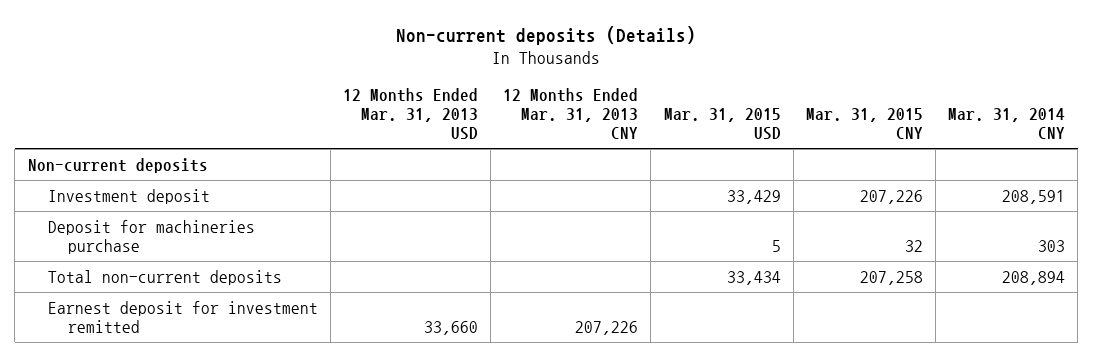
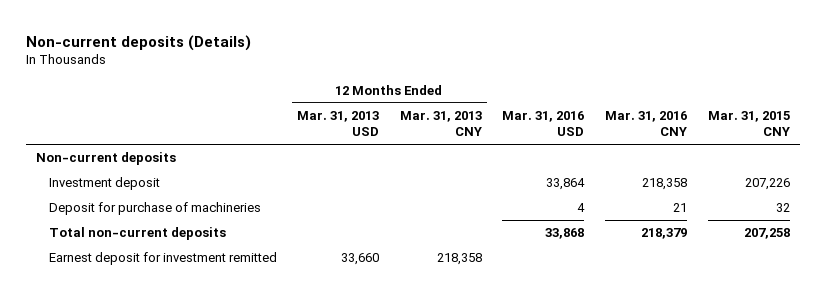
[663,108,781,141] Mar. 31, 2015 USD -> none
[948,108,1066,140] Mar. 31, 2014 CNY -> none
none -> [502,110,585,137] Mar. 31, 2016 USD
none -> [604,110,687,137] Mar. 31, 2016 CNY
[47,219,255,254] Deposit for machineries purchase -> [48,202,261,216] Deposit for purchase of machineries
[575,320,639,335] 207,226 -> [436,253,482,266] 218,358

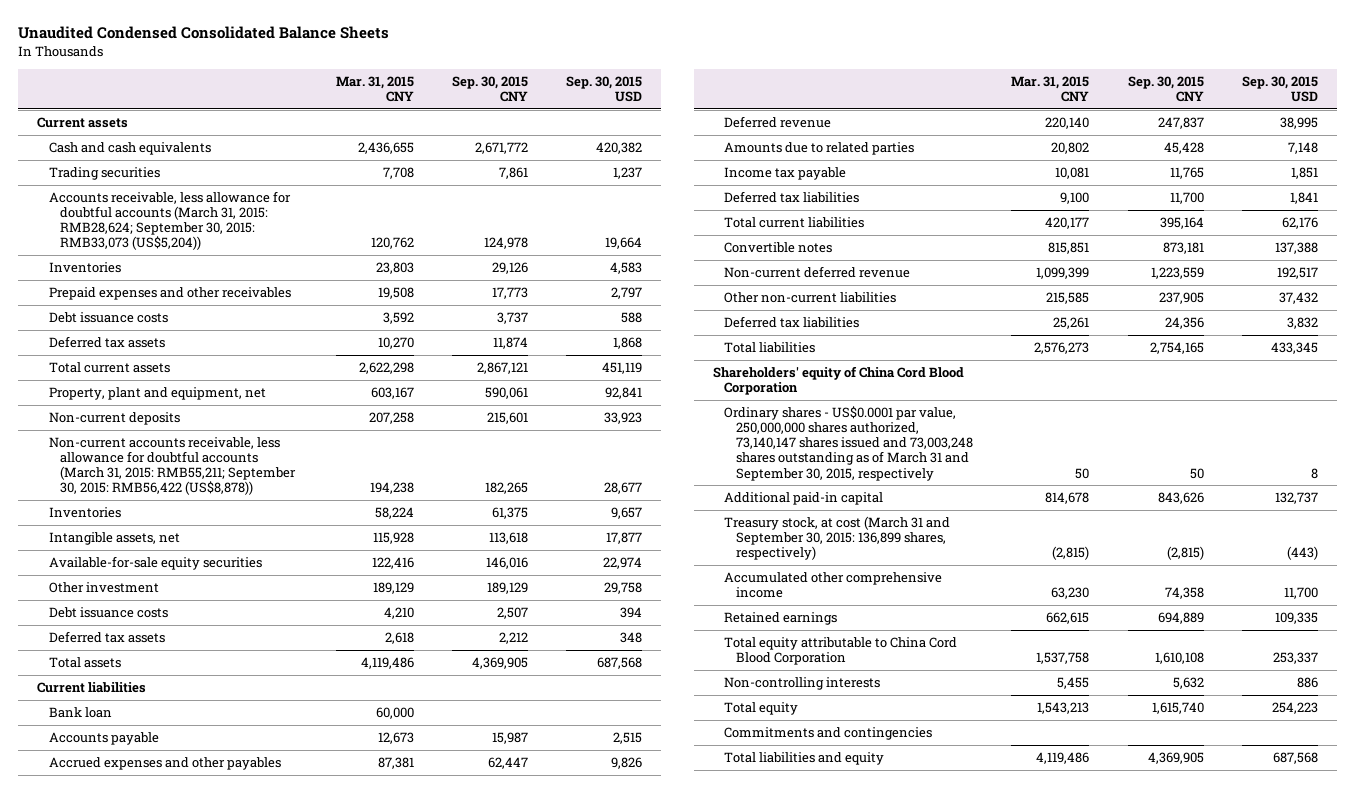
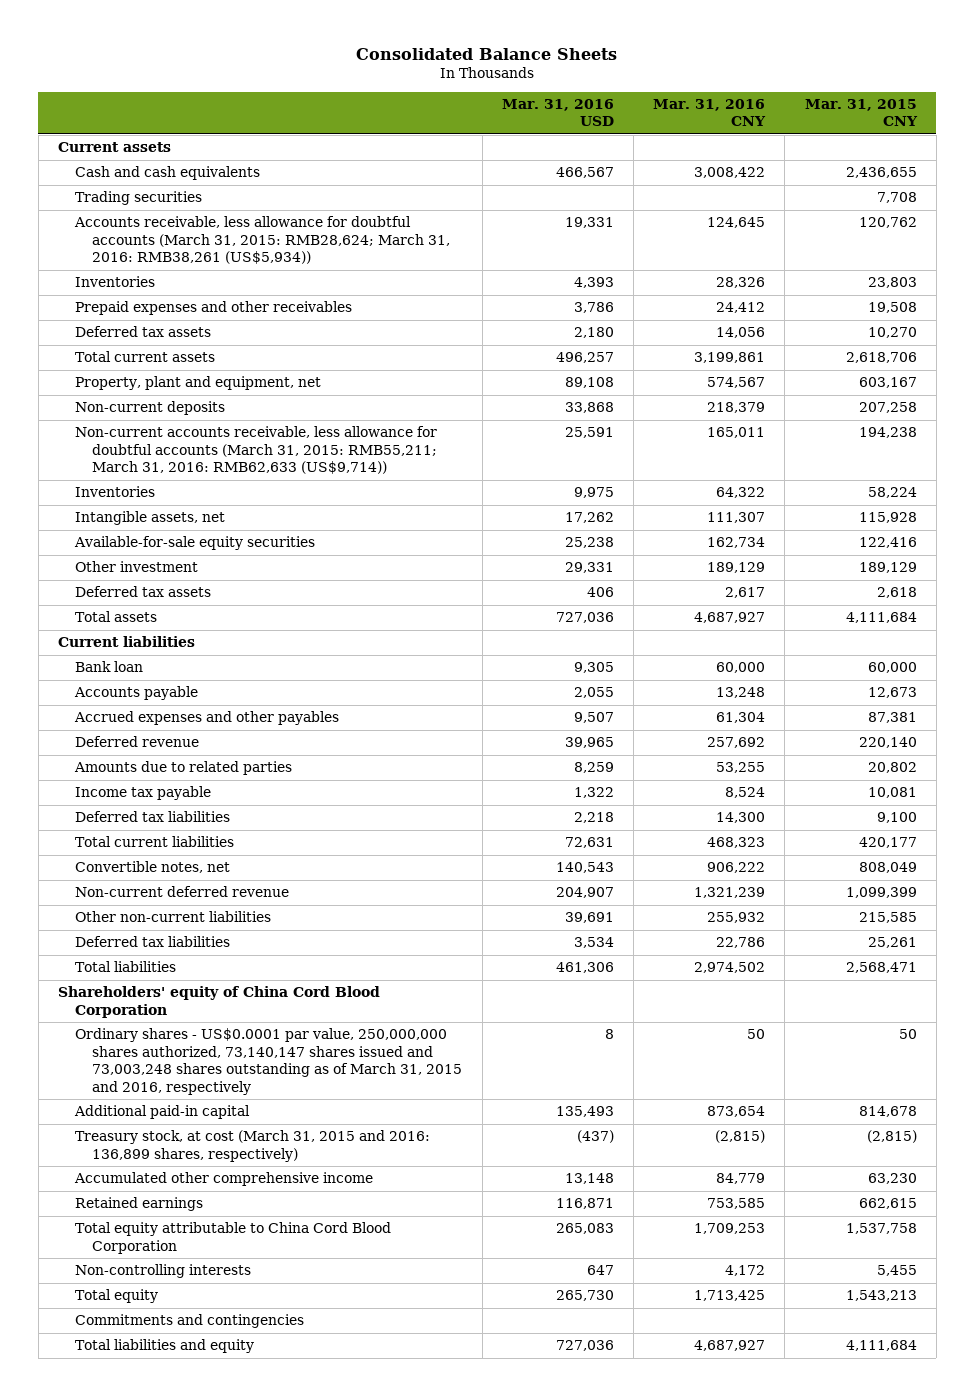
[18,26,390,40] Unaudited Condensed Consolidated Balance Sheets -> [356,47,618,60] Consolidated Balance Sheets
[451,75,528,102] Sep. 30, 2015 CNY -> none
[566,75,643,102] Sep. 30, 2015 USD -> none
none -> [501,99,614,127] Mar. 31, 2016 USD
none -> [653,99,767,127] Mar. 31, 2016 CNY
[48,191,291,251] Accounts receivable, less allowance for doubtful accounts (March 31, 2015: RMB28,624; September 30, 2015: RMB33,073 (US$5,204)) -> [74,216,451,265] Accounts receivable, less allowance for doubtful accounts (March 31, 2015: RMB28,624; March 31, 2016: RMB38,261 (US$5,934))
[48,312,168,324] Debt issuance costs -> none
[358,362,414,375] 2,622,298 -> [845,352,917,364] 2,618,706
[48,437,297,496] Non-current accounts receivable, less allowance for doubtful accounts (March 31, 2015: RMB55,211; September 30, 2015: RMB56,422 (US$8,878)) -> [75,426,438,475] Non-current accounts receivable, less allowance for doubtful accounts (March 31, 2015: RMB55,211; March 31, 2016: RMB62,633 (US$9,714))
[48,607,168,619] Debt issuance costs -> none
[360,657,414,670] 4,119,486 -> [845,612,917,624] 4,111,684
[724,242,833,254] Convertible notes -> [75,861,231,874] Convertible notes, net
[1048,242,1090,255] 815,851 -> [858,862,917,874] 808,049
[1034,342,1090,355] 2,576,273 -> [845,962,917,974] 2,568,471
[724,406,973,481] Ordinary shares - US$0.0001 par value, 250,000,000 shares authorized, 73,140,147 shares issued and 73,003,248 shares outstanding as of March 31 and September 30, 2015, respectively -> [75,1028,463,1095] Ordinary shares - US$0.0001 par value, 250,000,000 shares authorized, 73,140,147 shares issued and 73,003,248 shares outstanding as of March 31, 2015 and 2016, respectively
[724,516,951,561] Treasury stock, at cost (March 31 and September 30, 2015: 136,899 shares, respectively) -> [75,1130,431,1162] Treasury stock, at cost (March 31, 2015 and 2016: 136,899 shares, respectively)
[1036,752,1090,765] 4,119,486 -> [845,1340,917,1352] 4,111,684

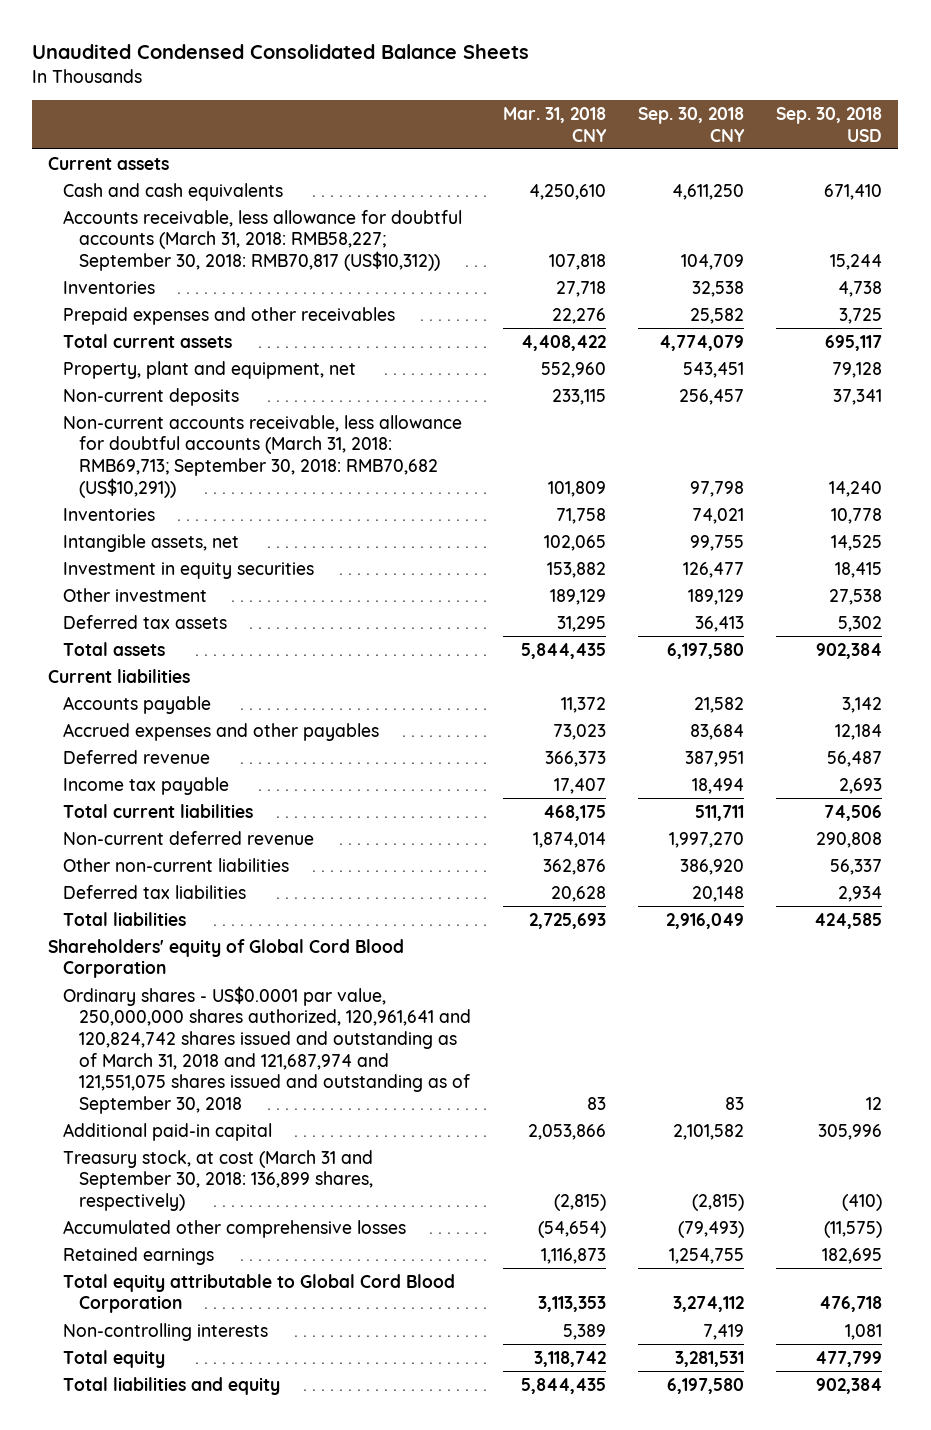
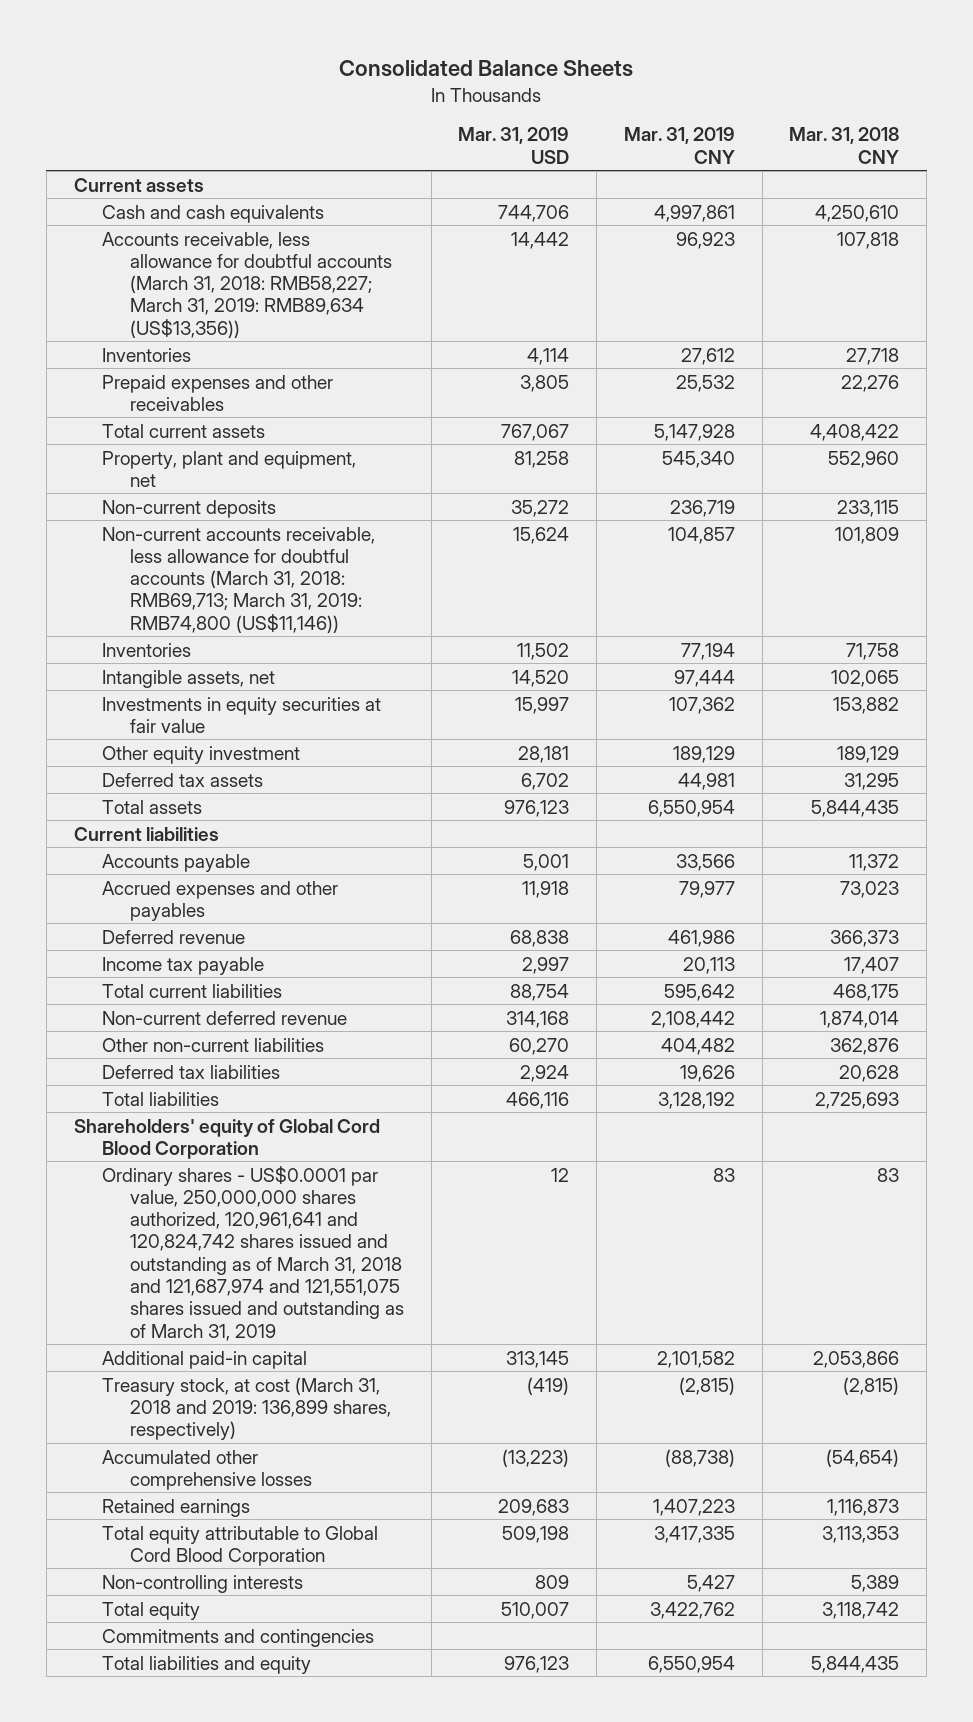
[32,44,530,60] Unaudited Condensed Consolidated Balance Sheets -> [339,59,634,77] Consolidated Balance Sheets
[638,106,746,142] Sep. 30, 2018 CNY -> none
[776,106,883,142] Sep. 30, 2018 USD -> none
none -> [458,127,570,164] Mar. 31, 2019 USD
none -> [623,127,735,164] Mar. 31, 2019 CNY
[63,209,463,272] Accounts receivable, less allowance for doubtful accounts (March 31, 2018: RMB58,227; September 30, 2018: RMB70,817 (US$10,312)) -> [101,231,392,338] Accounts receivable, less allowance for doubtful accounts (March 31, 2018: RMB58,227; March 31, 2019: RMB89,634 (US$13,356))
[63,414,463,498] Non-current accounts receivable, less allowance for doubtful accounts (March 31, 2018: RMB69,713; September 30, 2018: RMB70,682 (US$10,291)) -> [101,526,375,633] Non-current accounts receivable, less allowance for doubtful accounts (March 31, 2018: RMB69,713; March 31, 2019: RMB74,800 (US$11,146))
[63,561,315,579] Investment in equity securities -> [101,696,381,733] Investments in equity securities at fair value
[63,587,208,602] Other investment -> [101,745,300,764] Other equity investment
[63,985,471,1115] Ordinary shares - US$0.0001 par value, 250,000,000 shares authorized, 120,961,641 and 120,824,742 shares issued and outstanding as of March 31, 2018 and 121,687,974 and 121,551,075 shares issued and outstanding as of September 30, 2018 -> [101,1165,404,1341] Ordinary shares - US$0.0001 par value, 250,000,000 shares authorized, 120,961,641 and 120,824,742 shares issued and outstanding as of March 31, 2018 and 121,687,974 and 121,551,075 shares issued and outstanding as of March 31, 2019
[63,1149,374,1212] Treasury stock, at cost (March 31 and September 30, 2018: 136,899 shares, respectively) -> [101,1376,391,1441] Treasury stock, at cost (March 31, 2018 and 2019: 136,899 shares, respectively)
none -> [101,1628,374,1647] Commitments and contingencies

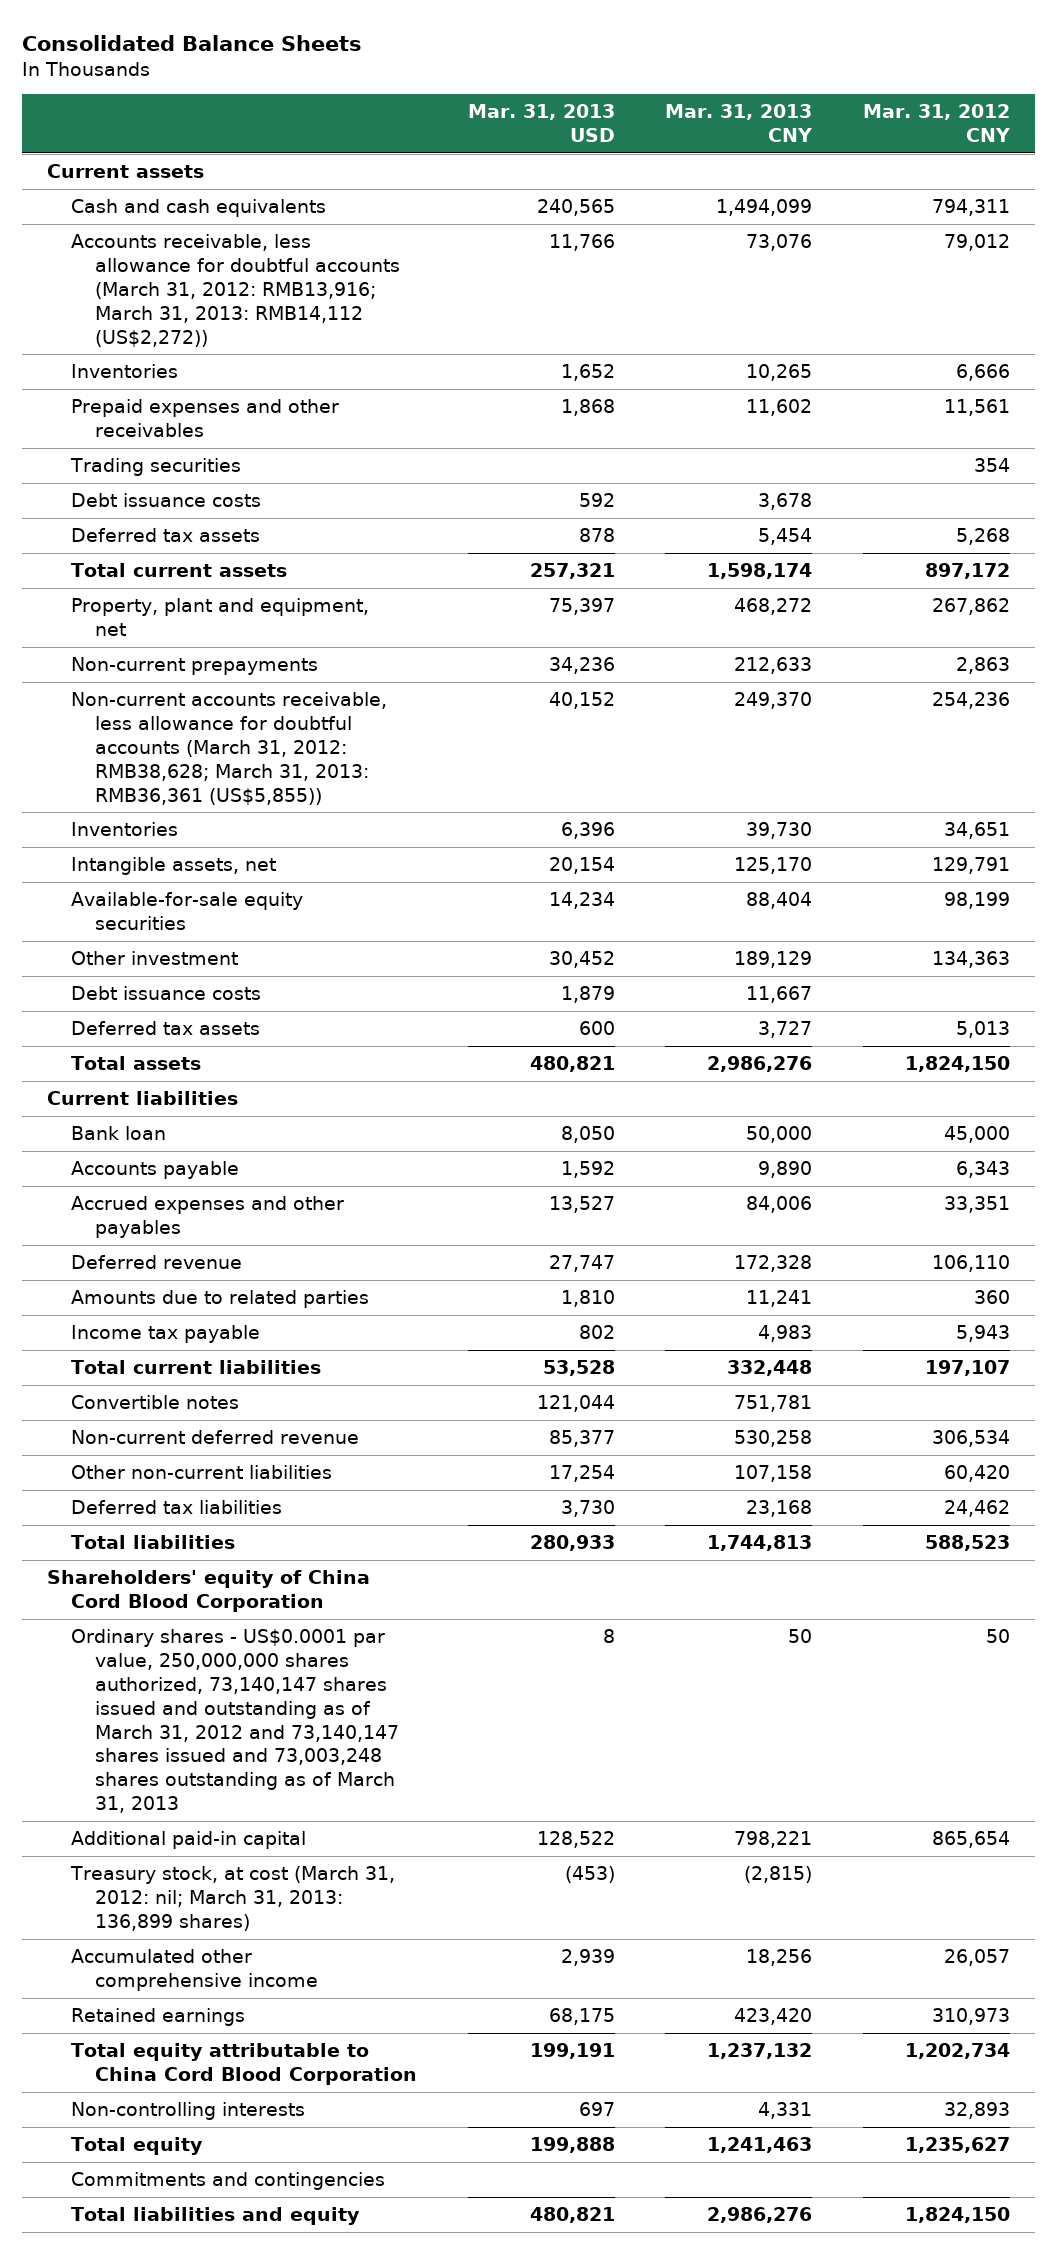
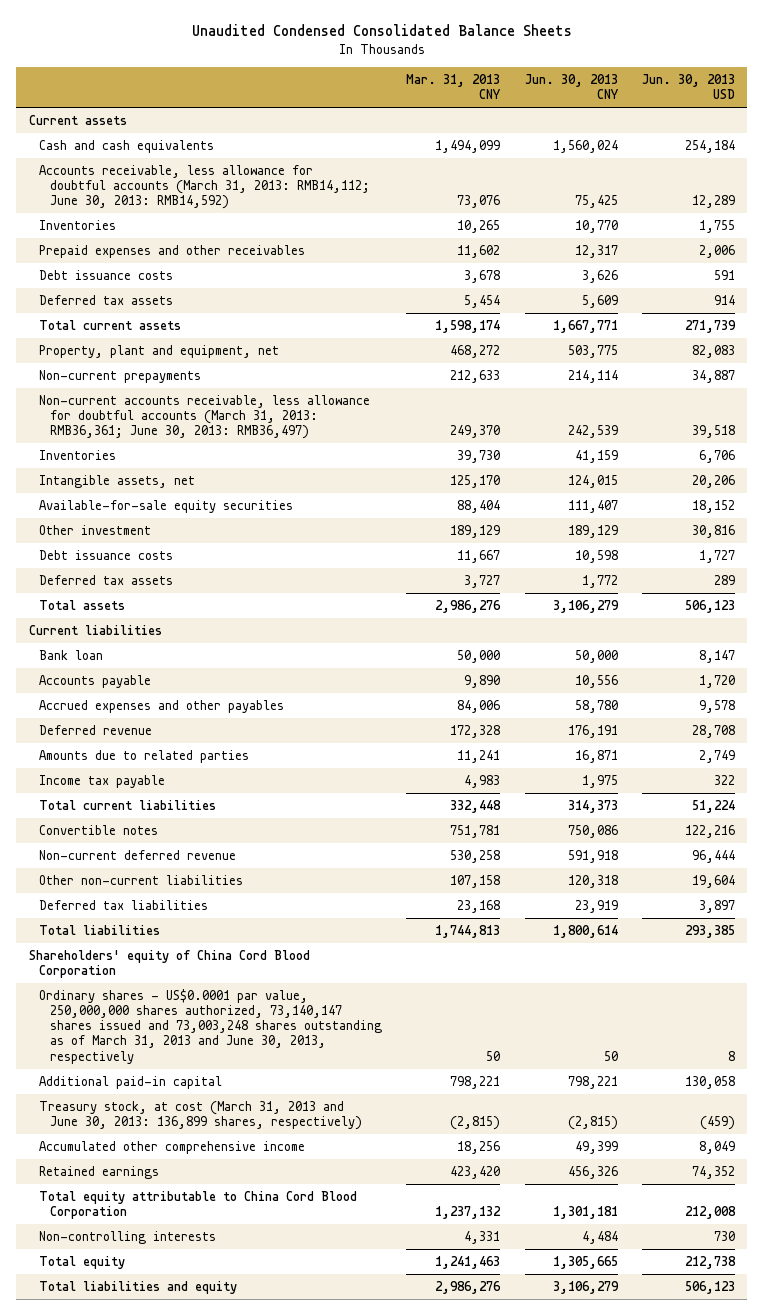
[22,34,363,51] Consolidated Balance Sheets -> [191,24,572,37] Unaudited Condensed Consolidated Balance Sheets
[467,104,615,143] Mar. 31, 2013 USD -> none
[862,104,1010,143] Mar. 31, 2012 CNY -> none
none -> [524,73,618,100] Jun. 30, 2013 CNY
none -> [641,73,735,100] Jun. 30, 2013 USD
[71,234,401,347] Accounts receivable, less allowance for doubtful accounts (March 31, 2012: RMB13,916; March 31, 2013: RMB14,112 (US$2,272)) -> [39,164,371,210] Accounts receivable, less allowance for doubtful accounts (March 31, 2013: RMB14,112; June 30, 2013: RMB14,592)
[70,458,242,477] Trading securities -> none
[71,692,388,805] Non-current accounts receivable, less allowance for doubtful accounts (March 31, 2012: RMB38,628; March 31, 2013: RMB36,361 (US$5,855)) -> [39,394,371,440] Non-current accounts receivable, less allowance for doubtful accounts (March 31, 2013: RMB36,361; June 30, 2013: RMB36,497)
[71,1629,400,1814] Ordinary shares - US$0.0001 par value, 250,000,000 shares authorized, 73,140,147 shares issued and outstanding as of March 31, 2012 and 73,140,147 shares issued and 73,003,248 shares outstanding as of March 31, 2013 -> [39,988,383,1064] Ordinary shares - US$0.0001 par value, 250,000,000 shares authorized, 73,140,147 shares issued and 73,003,248 shares outstanding as of March 31, 2013 and June 30, 2013, respectively
[70,1866,396,1931] Treasury stock, at cost (March 31, 2012: nil; March 31, 2013: 136,899 shares) -> [39,1100,363,1131] Treasury stock, at cost (March 31, 2013 and June 30, 2013: 136,899 shares, respectively)
[71,2172,386,2191] Commitments and contingencies -> none

